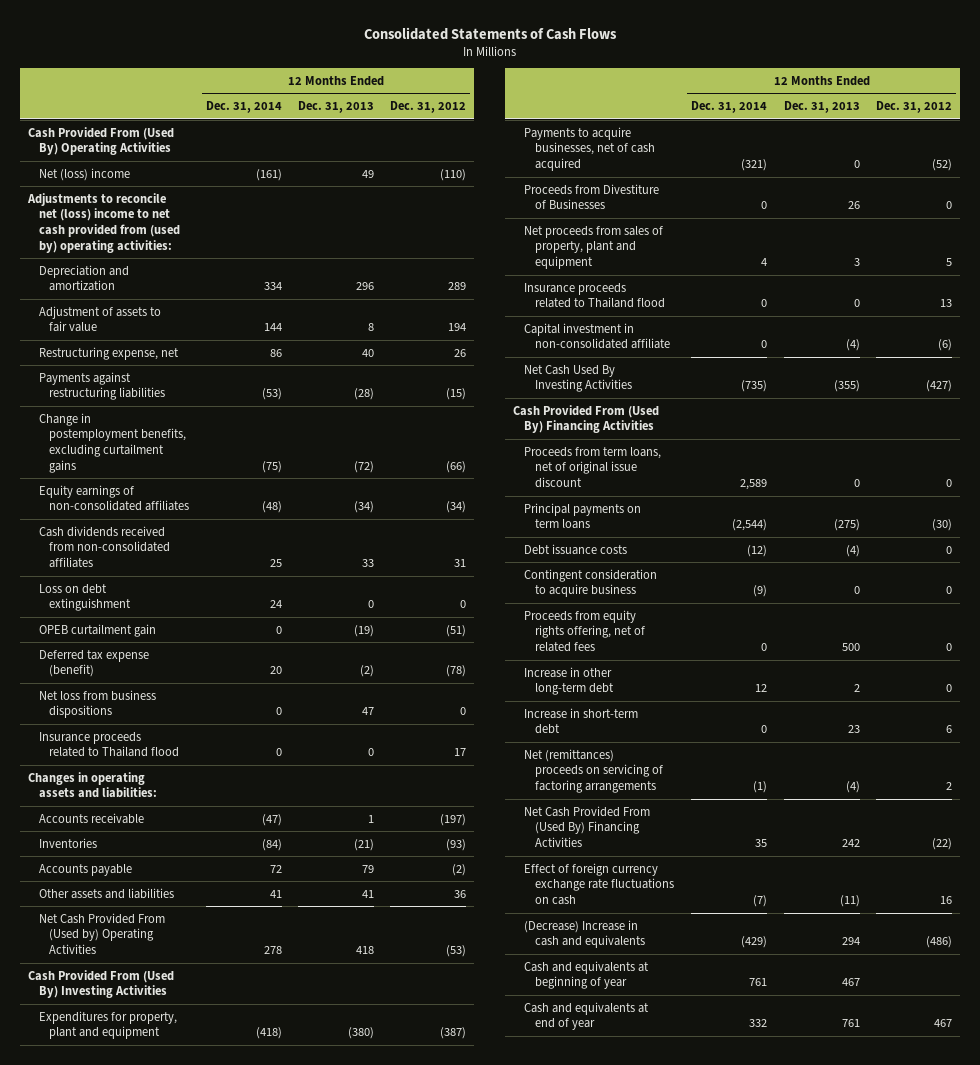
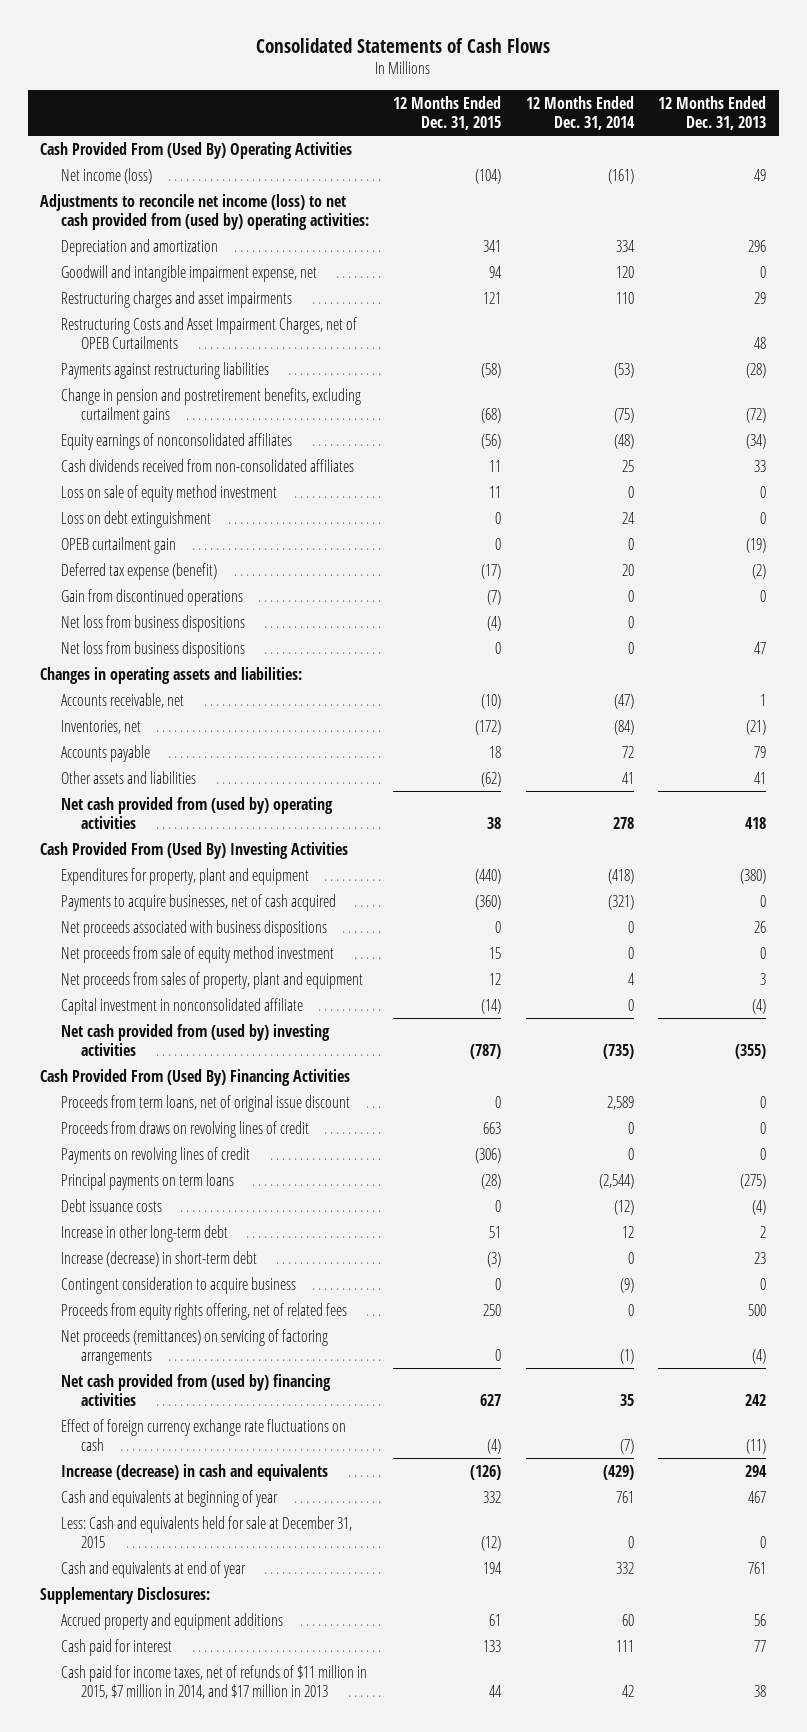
[390,101,467,114] Dec. 31, 2012 -> none
none -> [393,95,502,130] 12 Months Ended Dec. 31, 2015
[38,167,130,181] Net (loss) income -> [60,167,152,184] Net income (loss)
[26,192,180,253] Adjustments to reconcile net (loss) income to net cash provided from (used by) operating activities: -> [40,193,369,230] Adjustments to reconcile net income (loss) to net cash provided from (used by) operating activities:
[38,305,161,333] Adjustment of assets to fair value -> none
[38,346,179,360] Restructuring expense, net -> none
none -> [60,264,317,282] Goodwill and intangible impairment expense, net
none -> [60,290,292,308] Restructuring charges and asset impairments
none -> [60,316,357,349] Restructuring Costs and Asset Impairment Charges, net of OPEB Curtailments
[38,412,187,473] Change in postemployment benefits, excluding curtailment gains -> [60,387,361,424] Change in pension and postretirement benefits, excluding curtailment gains
[38,484,190,512] Equity earnings of non-consolidated affiliates -> [60,432,292,450] Equity earnings of nonconsolidated affiliates
none -> [60,484,277,502] Loss on sale of equity method investment
none -> [60,588,243,606] Gain from discontinued operations
none -> [60,614,245,632] Net loss from business dispositions
[38,731,180,758] Insurance proceeds related to Thailand flood -> none
[38,812,144,824] Accounts receivable -> [60,692,184,708] Accounts receivable, net
[38,837,97,848] Inventories -> [60,719,141,734] Inventories, net
[38,912,165,955] Net Cash Provided From (Used by) Operating Activities -> [60,796,333,829] Net cash provided from (used by) operating activities
[524,183,660,210] Proceeds from Divestiture of Businesses -> [60,919,327,937] Net proceeds associated with business dispositions
none -> [60,945,334,963] Net proceeds from sale of equity method investment
[524,282,666,309] Insurance proceeds related to Thailand flood -> none
[524,322,671,350] Capital investment in non-consolidated affiliate -> [60,997,303,1015] Capital investment in nonconsolidated affiliate
[524,364,633,393] Net Cash Used By Investing Activities -> [60,1023,330,1056] Net cash provided from (used by) investing activities
none -> [60,1120,309,1138] Proceeds from draws on revolving lines of credit
none -> [60,1146,250,1164] Payments on revolving lines of credit
[524,666,615,696] Increase in other long-term debt -> [60,1224,228,1242] Increase in other long-term debt
none -> [60,1250,257,1267] Increase (decrease) in short-term debt
[524,707,639,735] Increase in short-term debt -> none
[524,748,664,794] Net (remittances) proceeds on servicing of factoring arrangements -> [60,1328,328,1365] Net proceeds (remittances) on servicing of factoring arrangements
[524,805,651,848] Net Cash Provided From (Used By) Financing Activities -> [60,1373,331,1406] Net cash provided from (used by) financing activities
[524,919,646,949] (Decrease) Increase in cash and equivalents -> [60,1463,328,1481] Increase (decrease) in cash and equivalents
none -> [60,1515,352,1548] Less: Cash and equivalents held for sale at December 31, 2015
none -> [40,1586,211,1604] Supplementary Disclosures:
none -> [60,1612,283,1630] Accrued property and equipment additions
none -> [60,1638,172,1656] Cash paid for interest
none -> [60,1664,367,1699] Cash paid for income taxes, net of refunds of $11 million in 2015, $7 million in 2014, and $17 million in 2013

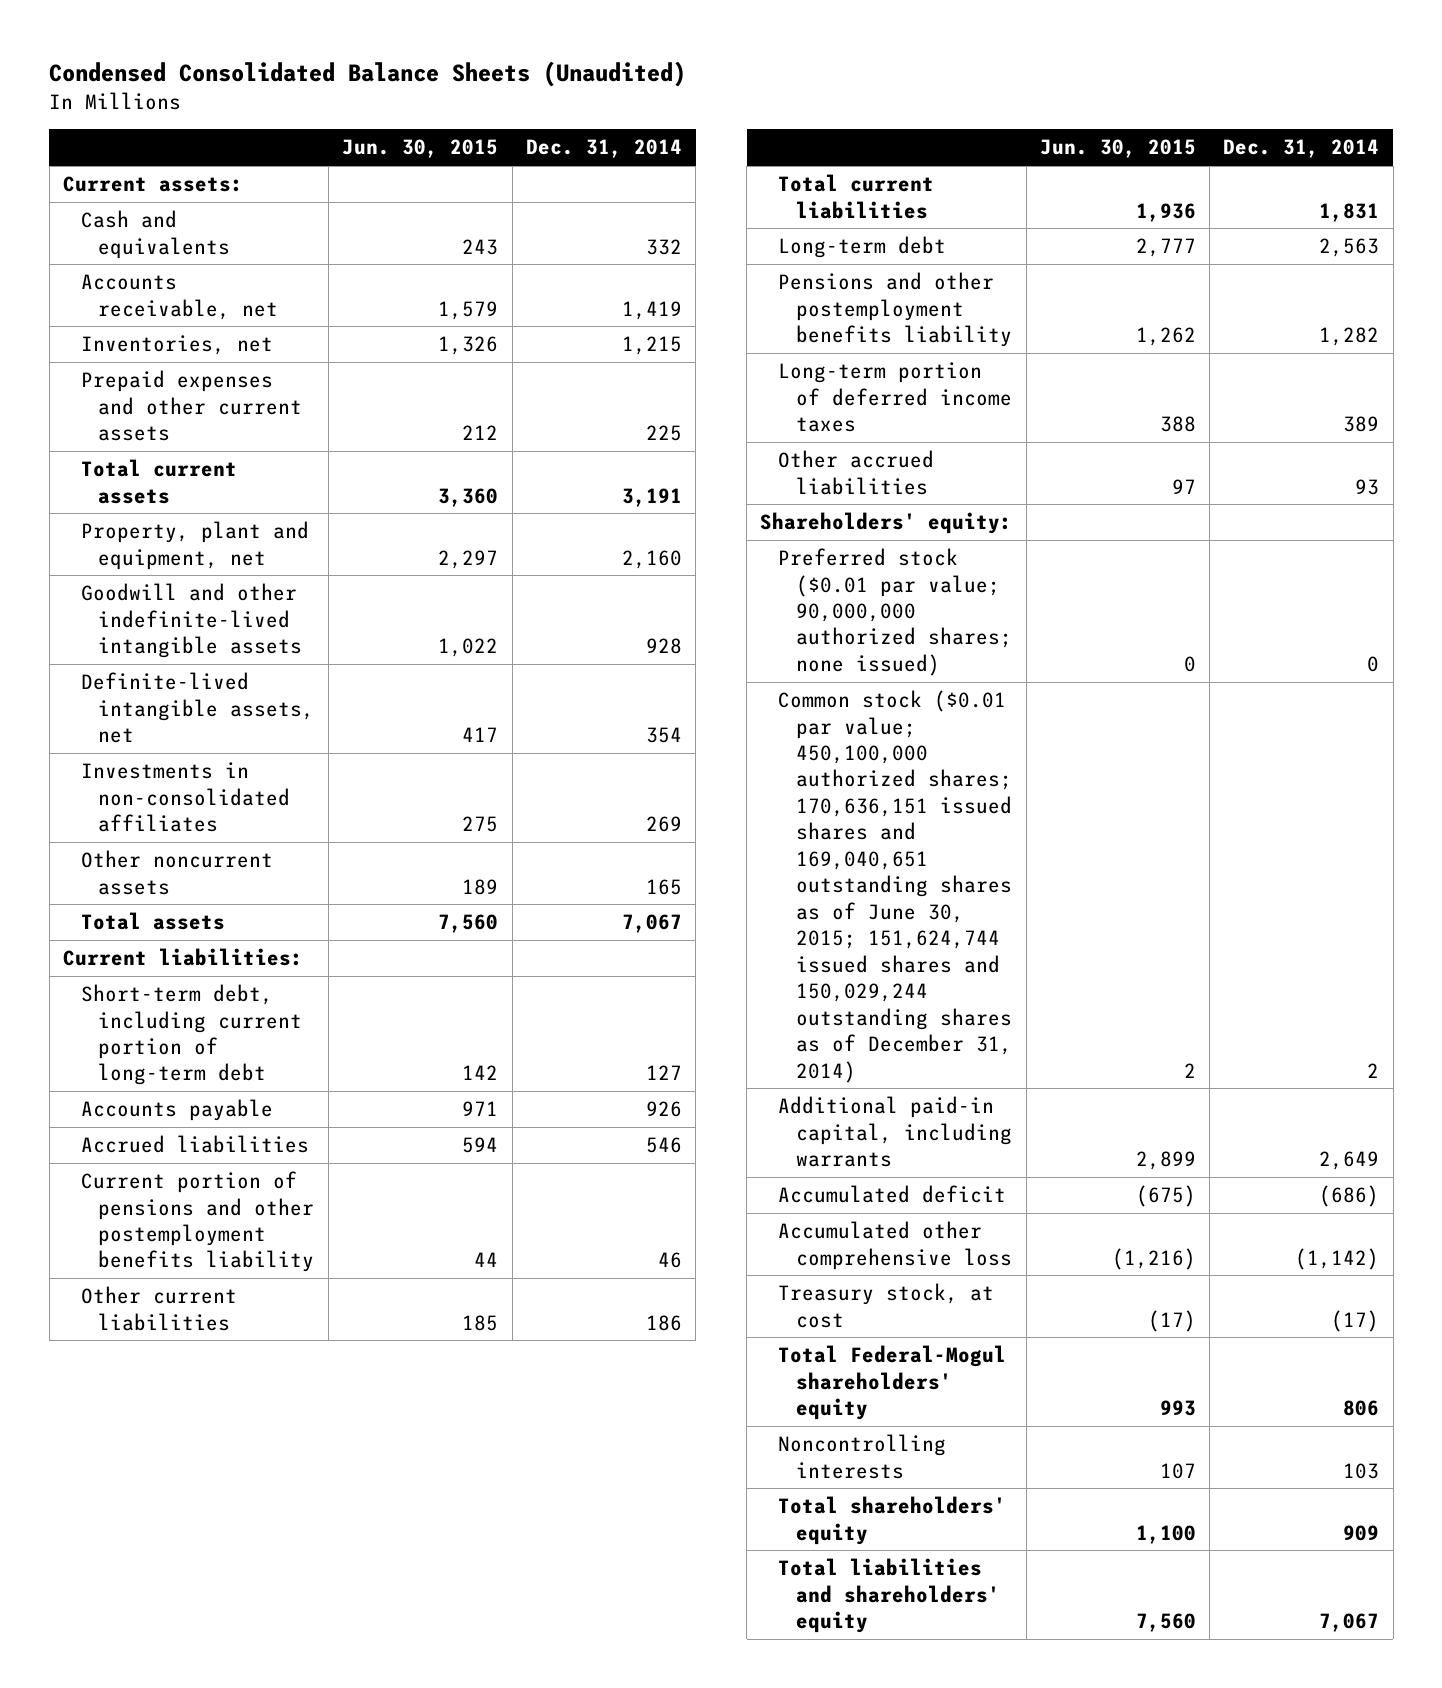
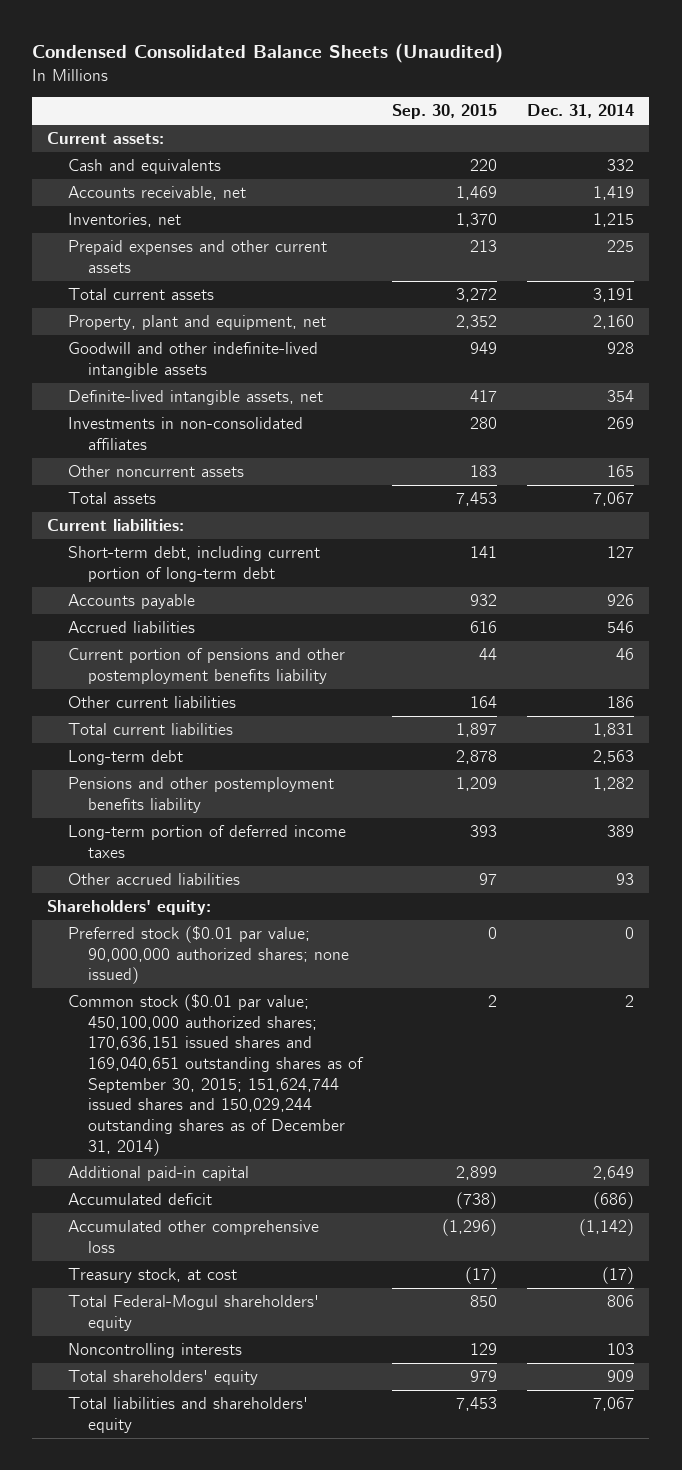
[342,139,499,159] Jun. 30, 2015 -> none
none -> [392,104,498,120] Sep. 30, 2015
[778,690,1012,1083] Common stock ($0.01 par value; 450,100,000 authorized shares; 170,636,151 issued shares and 169,040,651 outstanding shares as of June 30, 2015; 151,624,744 issued shares and 150,029,244 outstanding shares as of December 31, 2014) -> [67,994,364,1156] Common stock ($0.01 par value; 450,100,000 authorized shares; 170,636,151 issued shares and 169,040,651 outstanding shares as of September 30, 2015; 151,624,744 issued shares and 150,029,244 outstanding shares as of December 31, 2014)
[778,1096,1012,1167] Additional paid-in capital, including warrants -> [67,1166,249,1182] Additional paid-in capital

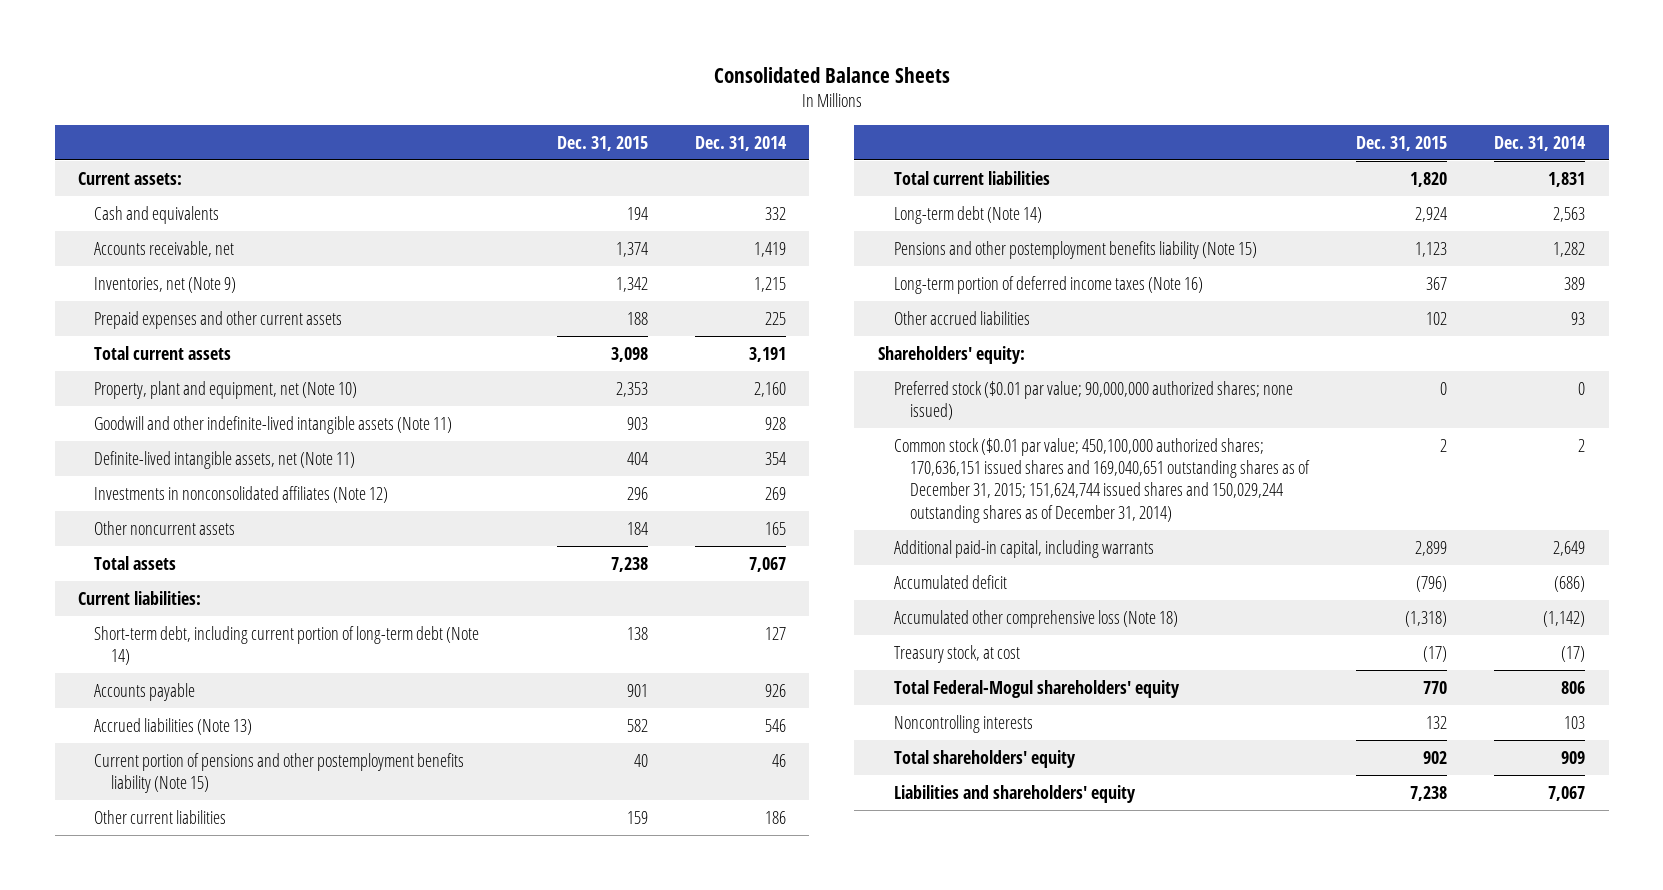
[32,43,504,64] Condensed Consolidated Balance Sheets (Unaudited) -> [713,66,950,83] Consolidated Balance Sheets
[392,104,498,120] Sep. 30, 2015 -> none
none -> [556,135,648,151] Dec. 31, 2015
[67,213,181,228] Inventories, net -> [94,276,237,293] Inventories, net (Note 9)
[67,315,326,331] Property, plant and equipment, net -> [94,380,358,399] Property, plant and equipment, net (Note 10)
[67,342,318,378] Goodwill and other indefinite-lived intangible assets -> [94,415,453,434] Goodwill and other indefinite-lived intangible assets (Note 11)
[67,390,323,406] Definite-lived intangible assets, net -> [94,450,356,469] Definite-lived intangible assets, net (Note 11)
[67,417,303,450] Investments in non-consolidated affiliates -> [94,485,389,503] Investments in nonconsolidated affiliates (Note 12)
[67,546,320,582] Short-term debt, including current portion of long-term debt -> [94,625,480,666] Short-term debt, including current portion of long-term debt (Note 14)
[67,621,195,634] Accrued liabilities -> [94,717,253,735] Accrued liabilities (Note 13)
[67,648,345,684] Current portion of pensions and other postemployment benefits liability -> [94,752,465,794] Current portion of pensions and other postemployment benefits liability (Note 15)
[67,750,183,766] Long-term debt -> [893,205,1042,224] Long-term debt (Note 14)
[67,777,334,813] Pensions and other postemployment benefits liability -> [893,240,1257,259] Pensions and other postemployment benefits liability (Note 15)
[67,825,346,858] Long-term portion of deferred income taxes -> [893,275,1203,294] Long-term portion of deferred income taxes (Note 16)
[67,994,364,1156] Common stock ($0.01 par value; 450,100,000 authorized shares; 170,636,151 issued shares and 169,040,651 outstanding shares as of September 30, 2015; 151,624,744 issued shares and 150,029,244 outstanding shares as of December 31, 2014) -> [893,437,1310,523] Common stock ($0.01 par value; 450,100,000 authorized shares; 170,636,151 issued shares and 169,040,651 outstanding shares as of December 31, 2015; 151,624,744 issued shares and 150,029,244 outstanding shares as of December 31, 2014)
[67,1166,249,1182] Additional paid-in capital -> [893,539,1154,558] Additional paid-in capital, including warrants
[67,1220,319,1253] Accumulated other comprehensive loss -> [893,609,1178,628] Accumulated other comprehensive loss (Note 18)
[67,1397,308,1433] Total liabilities and shareholders' equity -> [893,784,1136,803] Liabilities and shareholders' equity

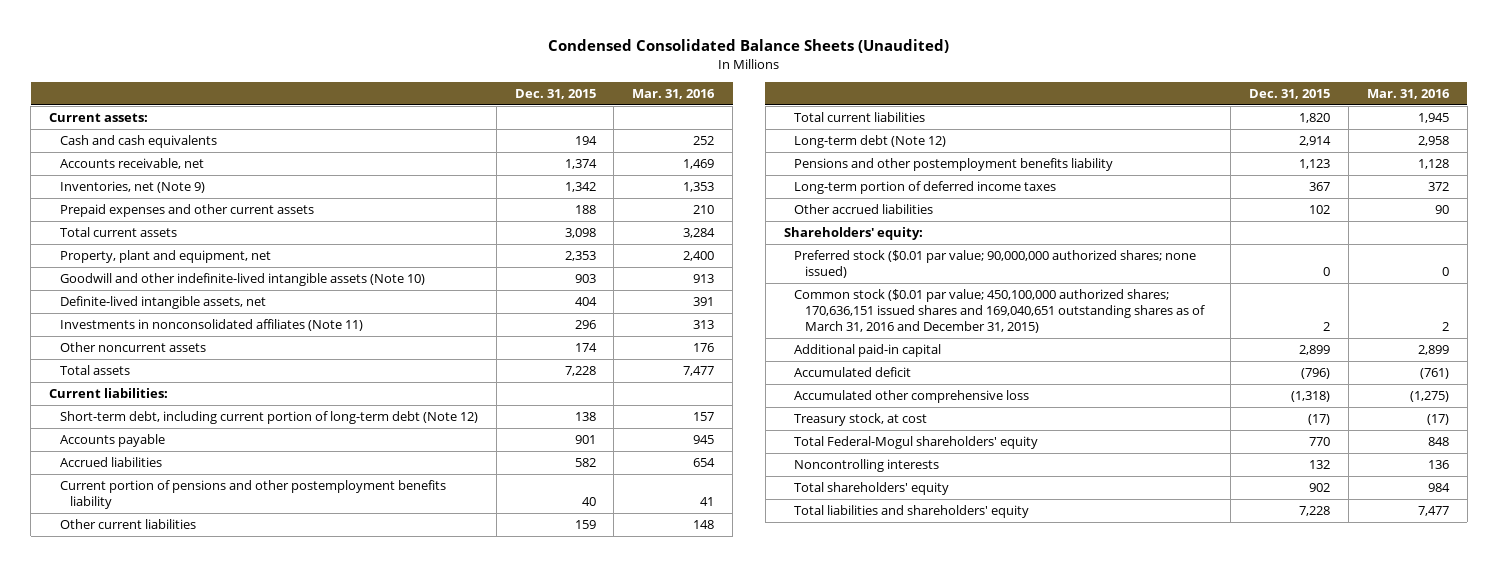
[713,66,950,83] Consolidated Balance Sheets -> [548,39,950,54] Condensed Consolidated Balance Sheets (Unaudited)
[694,135,787,151] Dec. 31, 2014 -> none
none -> [632,88,716,99] Mar. 31, 2016
[94,205,220,224] Cash and equivalents -> [59,134,217,148] Cash and cash equivalents
[94,380,358,399] Property, plant and equipment, net (Note 10) -> [59,249,271,263] Property, plant and equipment, net
[94,415,453,434] Goodwill and other indefinite-lived intangible assets (Note 11) -> [59,272,425,286] Goodwill and other indefinite-lived intangible assets (Note 10)
[94,450,356,469] Definite-lived intangible assets, net (Note 11) -> [59,295,266,309] Definite-lived intangible assets, net
[94,485,389,503] Investments in nonconsolidated affiliates (Note 12) -> [59,318,363,331] Investments in nonconsolidated affiliates (Note 11)
[626,521,648,535] 184 -> [574,342,597,352] 174
[610,556,648,572] 7,238 -> [564,365,596,376] 7,228
[94,625,480,666] Short-term debt, including current portion of long-term debt (Note 14) -> [59,410,478,424] Short-term debt, including current portion of long-term debt (Note 12)
[94,717,253,735] Accrued liabilities (Note 13) -> [59,456,162,467] Accrued liabilities
[94,752,465,794] Current portion of pensions and other postemployment benefits liability (Note 15) -> [59,479,446,510] Current portion of pensions and other postemployment benefits liability
[893,205,1042,224] Long-term debt (Note 14) -> [794,134,947,148] Long-term debt (Note 12)
[1415,206,1448,222] 2,924 -> [1299,135,1332,146] 2,914
[893,240,1257,259] Pensions and other postemployment benefits liability (Note 15) -> [794,157,1114,171] Pensions and other postemployment benefits liability
[893,275,1203,294] Long-term portion of deferred income taxes (Note 16) -> [794,180,1057,194] Long-term portion of deferred income taxes
[893,437,1310,523] Common stock ($0.01 par value; 450,100,000 authorized shares; 170,636,151 issued shares and 169,040,651 outstanding shares as of December 31, 2015; 151,624,744 issued shares and 150,029,244 outstanding shares as of December 31, 2014) -> [794,288,1205,334] Common stock ($0.01 par value; 450,100,000 authorized shares; 170,636,151 issued shares and 169,040,651 outstanding shares as of March 31, 2016 and December 31, 2015)
[893,539,1154,558] Additional paid-in capital, including warrants -> [794,343,942,357] Additional paid-in capital
[893,609,1178,628] Accumulated other comprehensive loss (Note 18) -> [794,389,1030,403] Accumulated other comprehensive loss
[893,784,1136,803] Liabilities and shareholders' equity -> [794,504,1030,518] Total liabilities and shareholders' equity
[1410,785,1448,801] 7,238 -> [1299,505,1331,516] 7,228

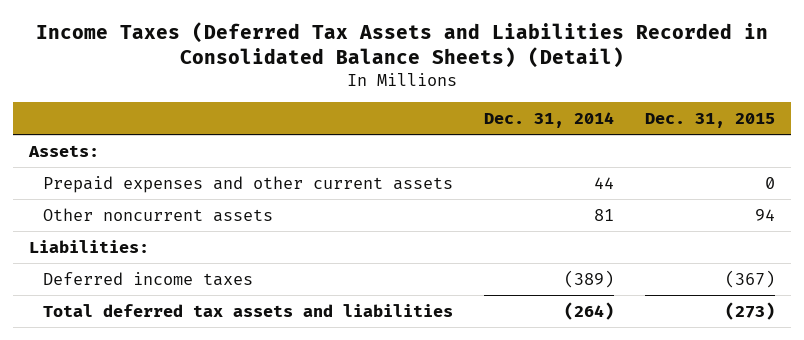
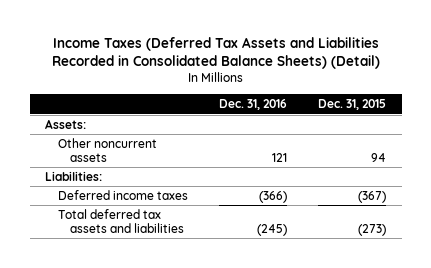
[484,111,615,128] Dec. 31, 2014 -> none
none -> [218,99,287,111] Dec. 31, 2016
[43,175,454,193] Prepaid expenses and other current assets -> none

